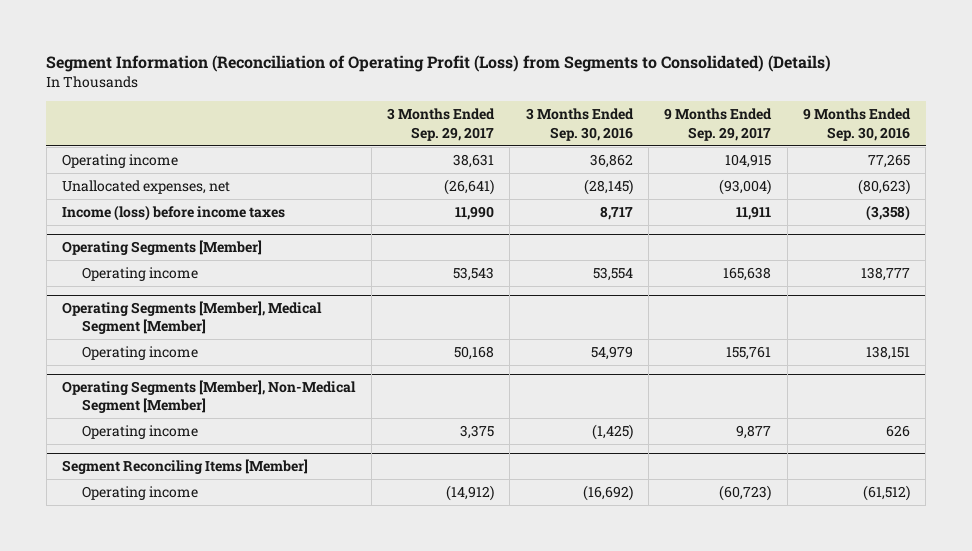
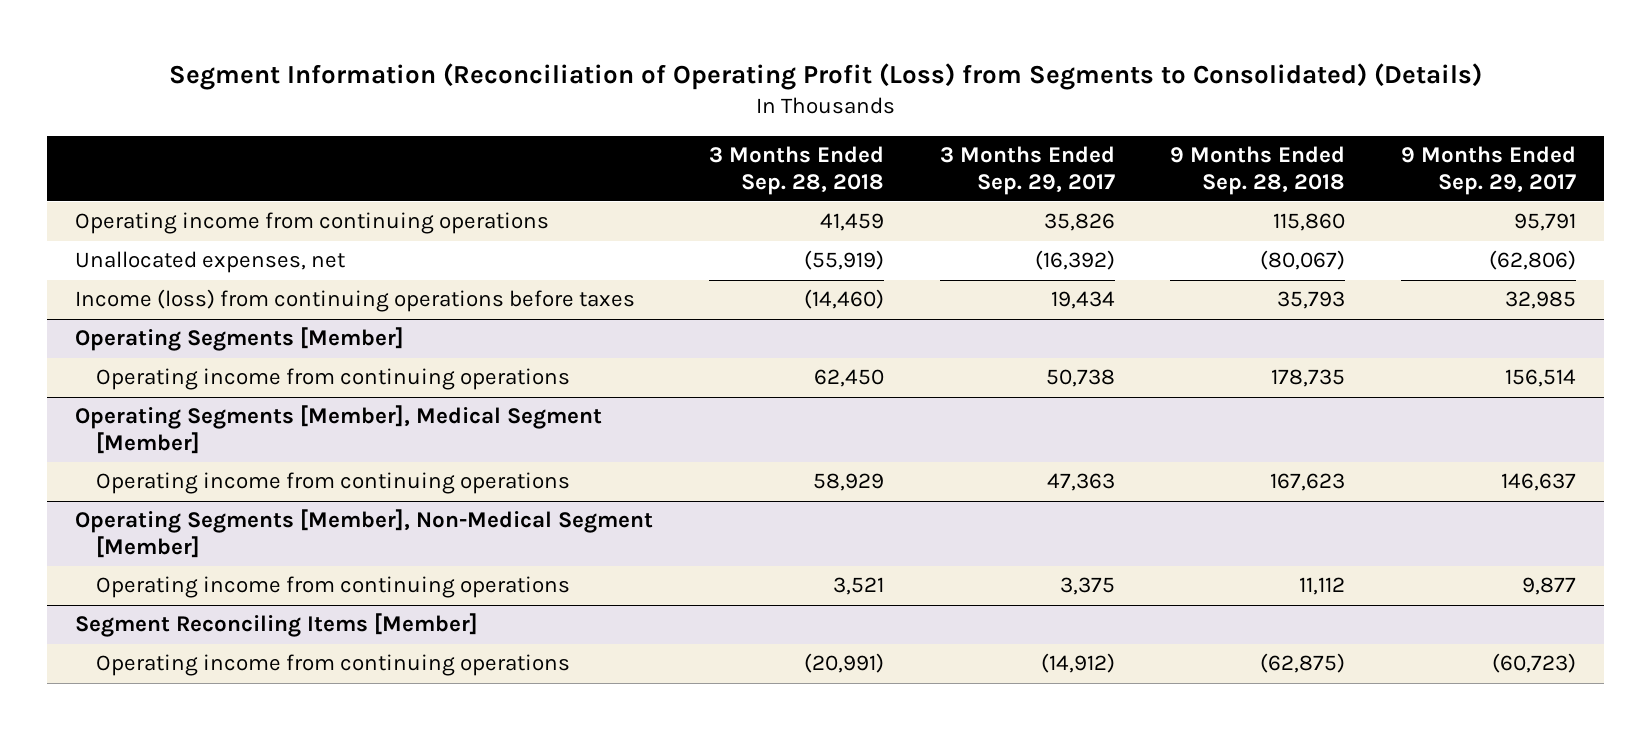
[525,108,634,141] 3 Months Ended Sep. 30, 2016 -> none
[803,108,912,141] 9 Months Ended Sep. 30, 2016 -> none
none -> [708,146,884,195] 3 Months Ended Sep. 28, 2018
none -> [1170,146,1346,195] 9 Months Ended Sep. 28, 2018
[62,154,179,169] Operating income -> [75,212,550,235] Operating income from continuing operations
[452,154,494,169] 38,631 -> [1043,213,1115,232] 35,826
[725,154,772,169] 104,915 -> [1514,213,1577,232] 95,791
[443,179,494,196] (26,641) -> [1034,250,1115,271] (16,392)
[719,179,772,196] (93,004) -> [1489,250,1577,271] (62,806)
[62,205,286,222] Income (loss) before income taxes -> [75,289,636,313] Income (loss) from continuing operations before taxes
[454,206,494,221] 11,990 -> [1050,291,1115,310] 19,434
[736,206,772,221] 11,911 -> [1505,291,1577,310] 32,985
[82,267,199,282] Operating income -> [95,368,570,391] Operating income from continuing operations
[452,267,494,282] 53,543 -> [1045,369,1115,388] 50,738
[723,267,772,282] 165,638 -> [1505,369,1577,388] 156,514
[82,346,199,361] Operating income -> [95,472,570,495] Operating income from continuing operations
[453,346,494,361] 50,168 -> [1046,473,1115,492] 47,363
[726,346,772,361] 155,761 -> [1501,473,1577,492] 146,637
[82,425,199,440] Operating income -> [95,576,570,599] Operating income from continuing operations
[82,486,199,501] Operating income -> [95,654,570,677] Operating income from continuing operations

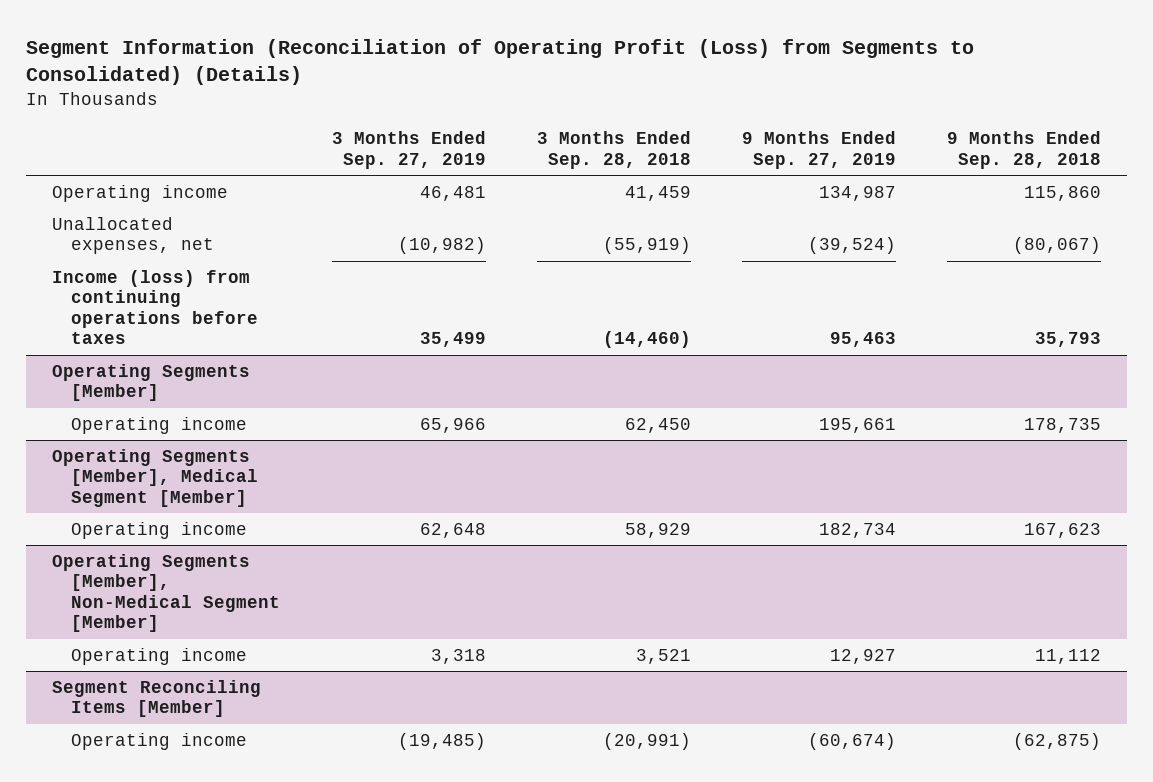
[939,146,1115,195] 3 Months Ended Sep. 29, 2017 -> none
[1401,146,1577,195] 9 Months Ended Sep. 29, 2017 -> none
none -> [331,131,486,169] 3 Months Ended Sep. 27, 2019
none -> [742,131,897,169] 9 Months Ended Sep. 27, 2019
[75,212,550,235] Operating income from continuing operations -> [51,184,228,202] Operating income
[95,368,570,391] Operating income from continuing operations -> [71,416,248,434] Operating income
[95,472,570,495] Operating income from continuing operations -> [71,521,248,539] Operating income
[95,576,570,599] Operating income from continuing operations -> [71,647,248,665] Operating income
[95,654,570,677] Operating income from continuing operations -> [71,732,248,750] Operating income

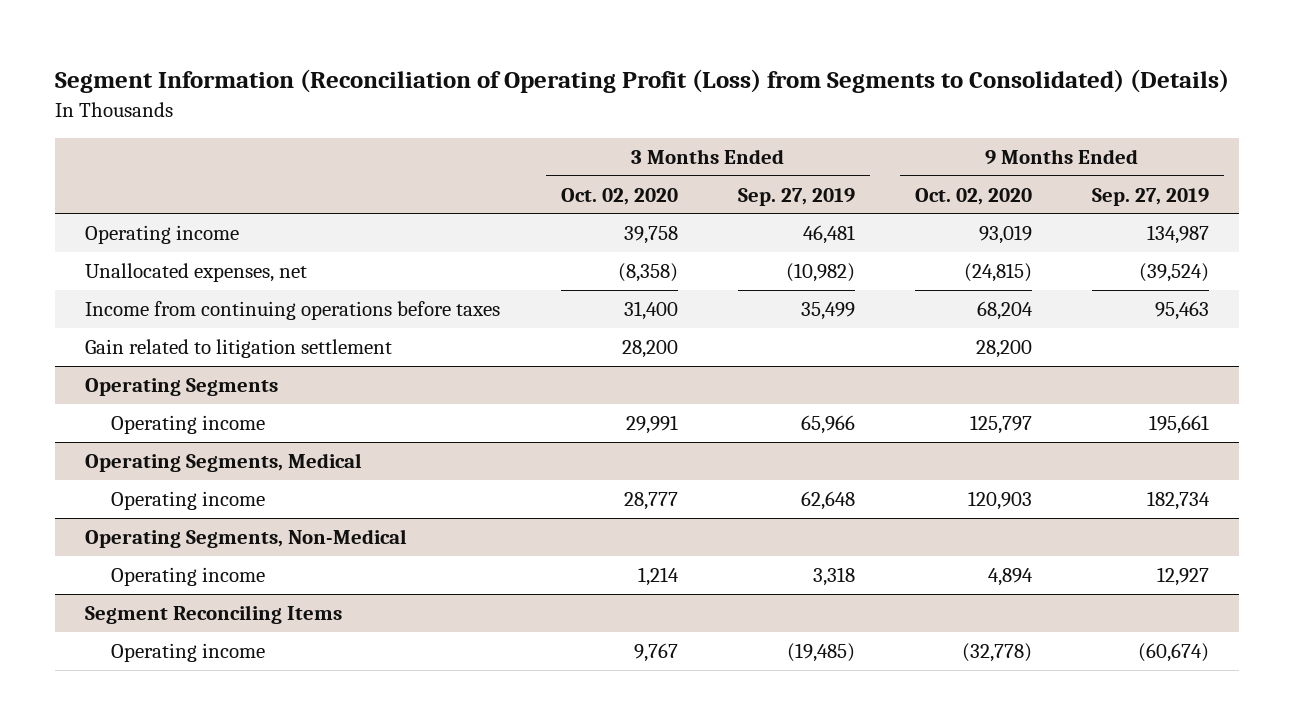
[536,131,691,169] 3 Months Ended Sep. 28, 2018 -> none
[947,131,1102,169] 9 Months Ended Sep. 28, 2018 -> none
none -> [560,187,678,205] Oct. 02, 2020
none -> [915,187,1033,205] Oct. 02, 2020
[51,269,259,345] Income (loss) from continuing operations before taxes -> [85,301,501,321] Income from continuing operations before taxes
none -> [85,339,393,359] Gain related to litigation settlement
[51,363,250,402] Operating Segments [Member] -> [85,378,279,397] Operating Segments
[51,448,259,507] Operating Segments [Member], Medical Segment [Member] -> [85,453,363,473] Operating Segments, Medical
[51,553,281,633] Operating Segments [Member], Non-Medical Segment [Member] -> [85,529,408,549] Operating Segments, Non-Medical
[51,679,261,718] Segment Reconciling Items [Member] -> [85,605,343,625] Segment Reconciling Items

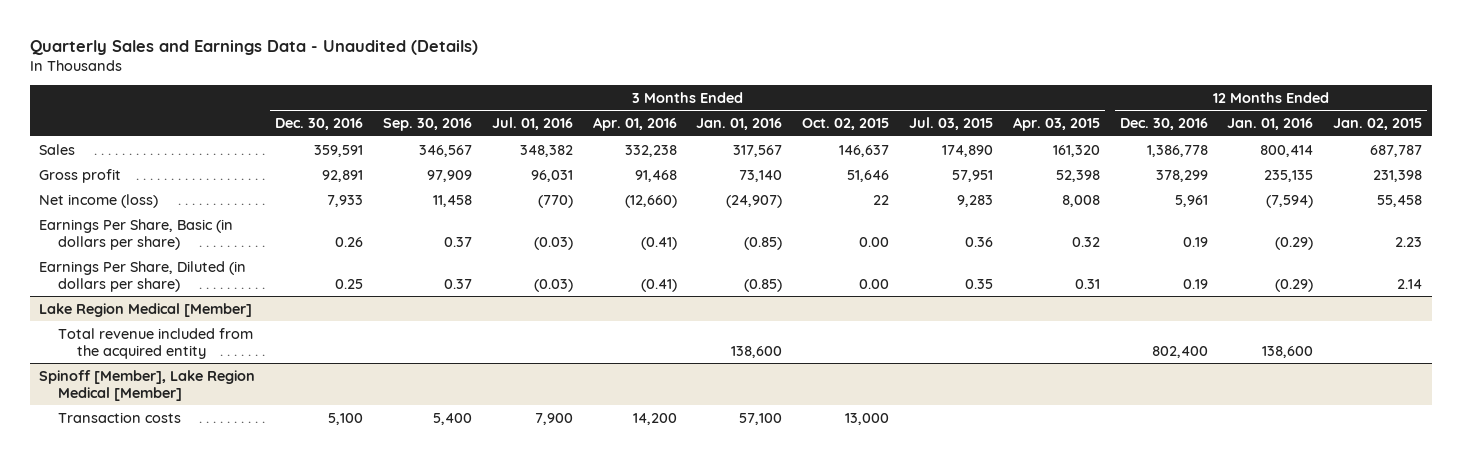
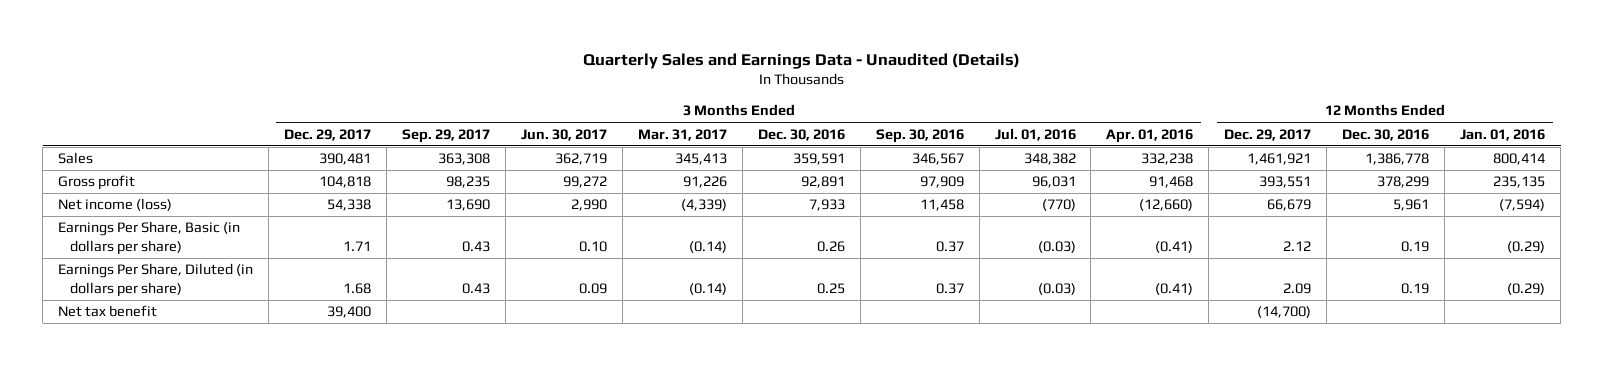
[696,118,783,131] Jan. 01, 2016 -> none
[802,118,890,131] Oct. 02, 2015 -> none
[909,117,994,131] Jul. 03, 2015 -> none
[1012,117,1100,132] Apr. 03, 2015 -> none
[1333,118,1423,131] Jan. 02, 2015 -> none
none -> [283,128,371,141] Dec. 29, 2017
none -> [401,128,490,143] Sep. 29, 2017
none -> [520,128,607,141] Jun. 30, 2017
none -> [637,128,727,141] Mar. 31, 2017
none -> [1224,128,1312,141] Dec. 29, 2017
[39,302,253,317] Lake Region Medical [Member] -> none
[58,327,254,359] Total revenue included from the acquired entity -> none
[39,369,256,401] Spinoff [Member], Lake Region Medical [Member] -> none
[58,411,182,423] Transaction costs -> none
none -> [58,305,158,318] Net tax benefit

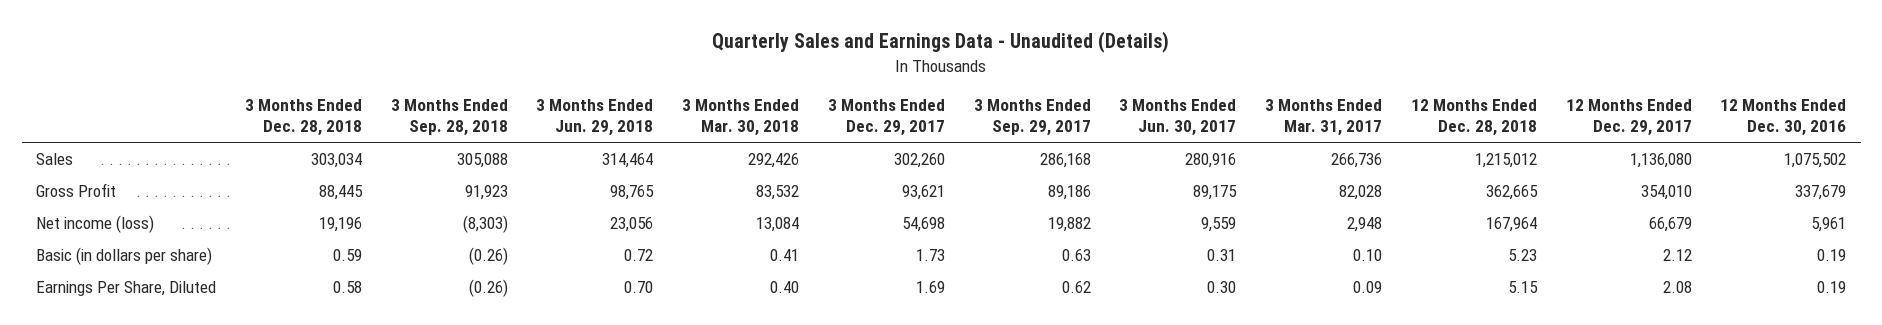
[757,128,845,141] Dec. 30, 2016 -> none
[875,128,964,143] Sep. 30, 2016 -> none
[994,127,1076,141] Jul. 01, 2016 -> none
[1106,128,1194,143] Apr. 01, 2016 -> none
[1460,128,1546,141] Jan. 01, 2016 -> none
none -> [244,98,362,137] 3 Months Ended Dec. 28, 2018
none -> [390,98,508,137] 3 Months Ended Sep. 28, 2018
none -> [536,98,654,137] 3 Months Ended Jun. 29, 2018
none -> [682,98,800,137] 3 Months Ended Mar. 30, 2018
none -> [1410,98,1537,137] 12 Months Ended Dec. 28, 2018
[58,305,158,318] Net tax benefit -> none
[318,153,371,166] 390,481 -> [893,153,945,169] 302,260
[437,153,490,166] 363,308 -> [1039,153,1091,169] 286,168
[554,153,607,166] 362,719 -> [1185,153,1237,169] 280,916
[674,153,727,166] 345,413 -> [1331,153,1383,169] 266,736
[1247,153,1312,166] 1,461,921 -> [1629,153,1692,169] 1,136,080
[1365,153,1430,166] 1,386,778 -> [1784,153,1847,169] 1,075,502
[58,175,136,191] Gross profit -> [36,183,117,198] Gross Profit
[318,176,371,189] 104,818 -> [901,185,945,201] 93,621
[445,176,490,189] 98,235 -> [1047,185,1091,201] 89,186
[562,176,607,189] 99,272 -> [1193,185,1238,201] 89,175
[682,176,727,189] 91,226 -> [1339,185,1383,201] 82,028
[1259,176,1312,189] 393,551 -> [1640,185,1692,201] 354,010
[1377,176,1430,189] 378,299 -> [1795,185,1847,201] 337,679
[326,199,371,212] 54,338 -> [901,217,945,233] 54,698
[445,199,490,212] 13,690 -> [1047,217,1091,233] 19,882
[570,199,607,212] 2,990 -> [1201,217,1237,233] 9,559
[680,199,727,212] (4,339) -> [1347,217,1383,233] 2,948
[58,221,241,255] Earnings Per Share, Basic (in dollars per share) -> [36,247,213,266] Basic (in dollars per share)
[342,240,371,251] 1.71 -> [915,249,945,262] 1.73
[461,240,490,252] 0.43 -> [1061,249,1091,262] 0.63
[578,240,607,252] 0.10 -> [1207,249,1237,262] 0.31
[688,240,727,253] (0.14) -> [1353,249,1383,262] 0.10
[58,263,254,297] Earnings Per Share, Diluted (in dollars per share) -> [36,281,217,297] Earnings Per Share, Diluted
[342,282,371,294] 1.68 -> [915,281,945,294] 1.69
[461,282,490,294] 0.43 -> [1061,281,1091,294] 0.62
[578,282,607,294] 0.09 -> [1207,281,1237,294] 0.30
[688,282,727,295] (0.14) -> [1353,281,1383,294] 0.09
[1283,282,1312,294] 2.09 -> [1662,281,1692,294] 2.08

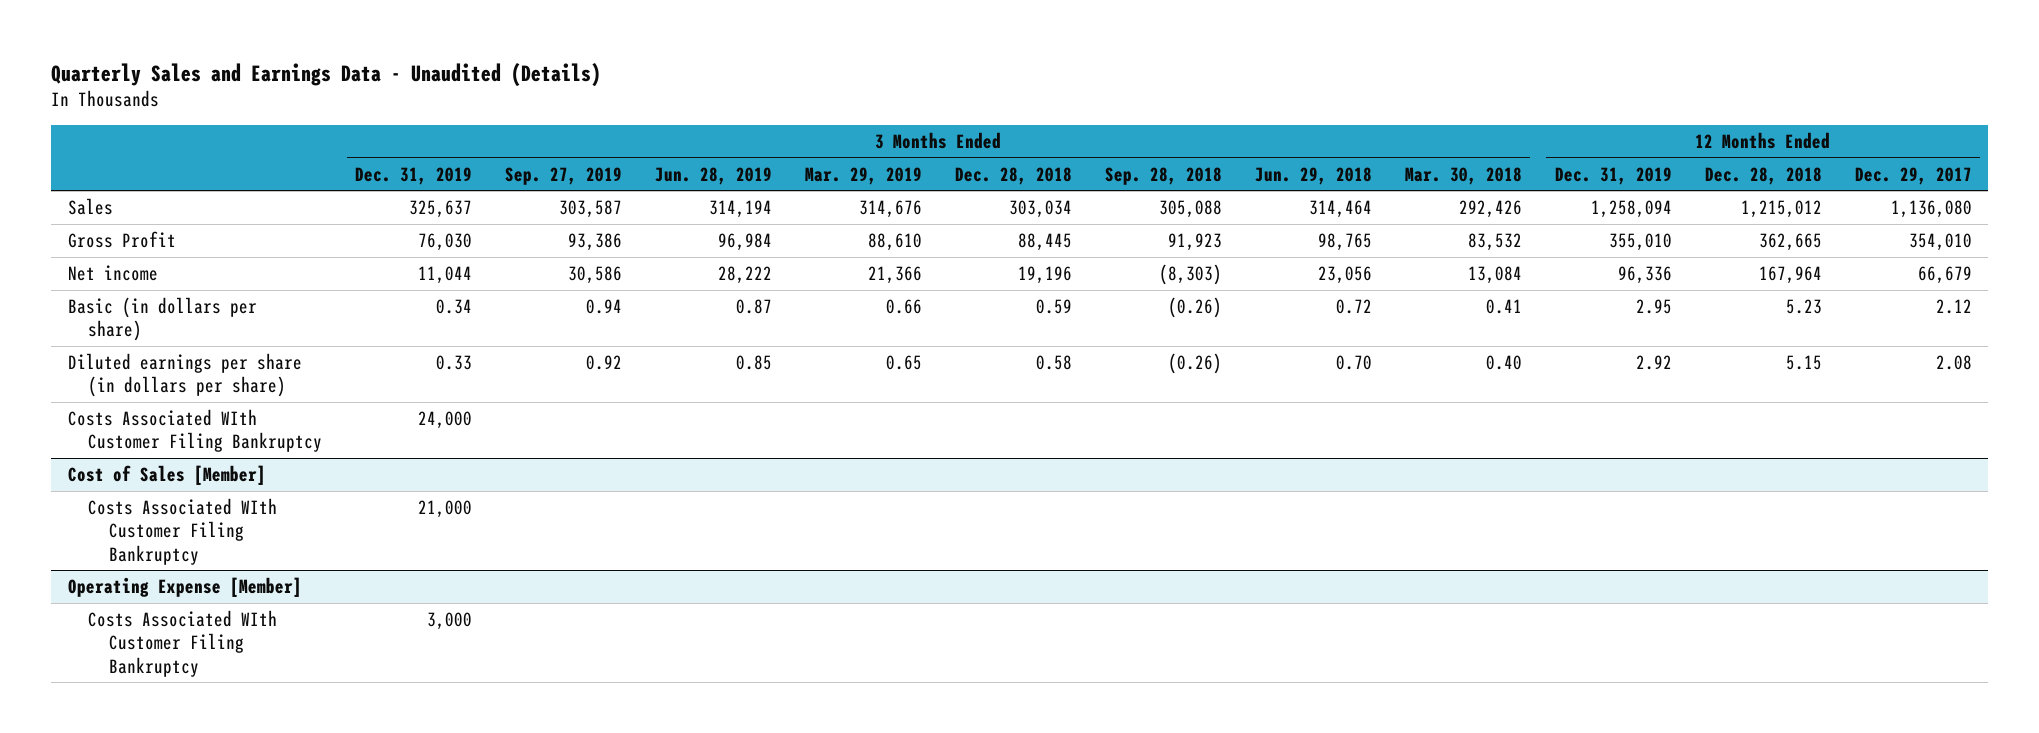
[827,98,945,137] 3 Months Ended Dec. 29, 2017 -> none
[973,98,1091,137] 3 Months Ended Sep. 29, 2017 -> none
[1119,98,1237,137] 3 Months Ended Jun. 30, 2017 -> none
[1265,98,1383,137] 3 Months Ended Mar. 31, 2017 -> none
[1720,98,1847,137] 12 Months Ended Dec. 30, 2016 -> none
none -> [355,166,473,185] Dec. 31, 2019
none -> [505,166,623,185] Sep. 27, 2019
none -> [654,166,772,185] Jun. 28, 2019
none -> [804,166,922,185] Mar. 29, 2019
none -> [1554,166,1672,185] Dec. 31, 2019
[36,215,155,234] Net income (loss) -> [67,264,158,281] Net income
[36,281,217,297] Earnings Per Share, Diluted -> [67,352,302,398] Diluted earnings per share (in dollars per share)
none -> [67,408,323,453] Costs Associated WIth Customer Filing Bankruptcy
none -> [67,464,266,485] Cost of Sales [Member]
none -> [88,497,278,565] Costs Associated WIth Customer Filing Bankruptcy
none -> [67,576,302,597] Operating Expense [Member]
none -> [88,609,278,677] Costs Associated WIth Customer Filing Bankruptcy

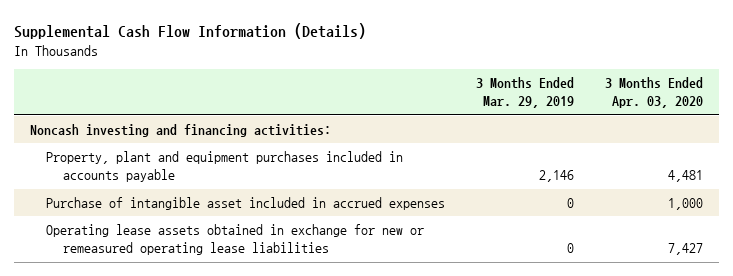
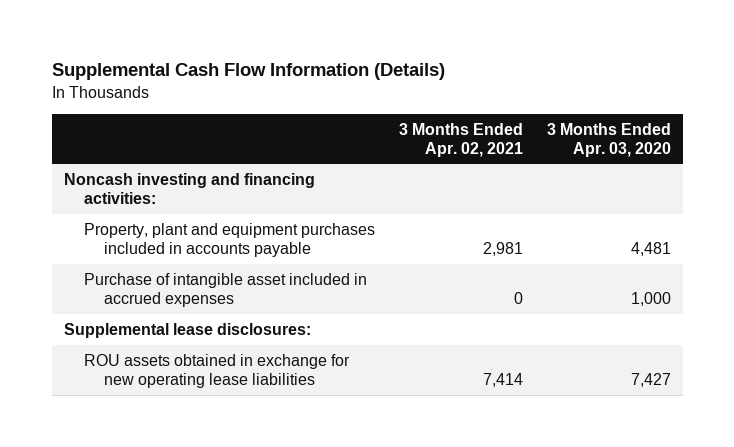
[476,77,575,109] 3 Months Ended Mar. 29, 2019 -> none
none -> [398,122,523,157] 3 Months Ended Apr. 02, 2021
none -> [63,322,311,338] Supplemental lease disclosures:
[46,224,425,256] Operating lease assets obtained in exchange for new or remeasured operating lease liabilities -> [83,353,350,388] ROU assets obtained in exchange for new operating lease liabilities

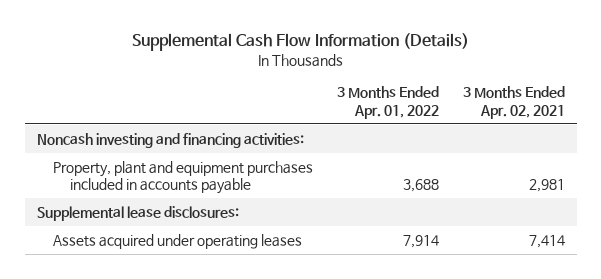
[546,122,671,157] 3 Months Ended Apr. 03, 2020 -> none
none -> [337,86,440,119] 3 Months Ended Apr. 01, 2022
[83,272,367,307] Purchase of intangible asset included in accrued expenses -> none
[83,353,350,388] ROU assets obtained in exchange for new operating lease liabilities -> [53,233,303,249] Assets acquired under operating leases

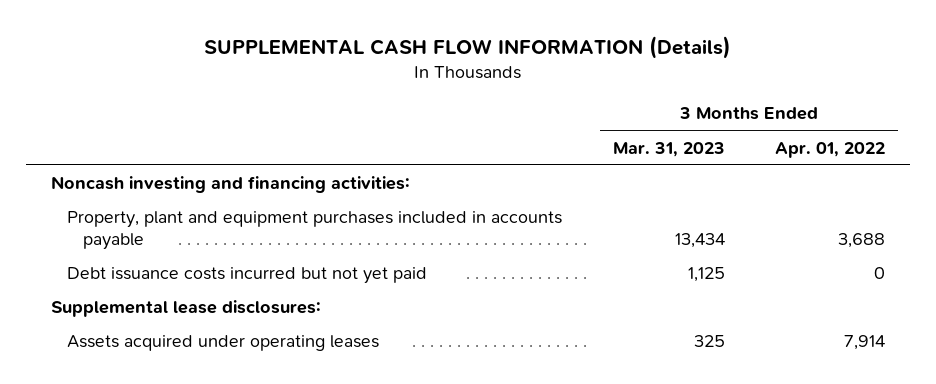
[131,33,469,52] Supplemental Cash Flow Information (Details) -> [203,35,731,59] SUPPLEMENTAL CASH FLOW INFORMATION (Details)
[462,86,565,119] 3 Months Ended Apr. 02, 2021 -> none
none -> [612,141,725,157] Mar. 31, 2023
none -> [67,267,428,285] Debt issuance costs incurred but not yet paid

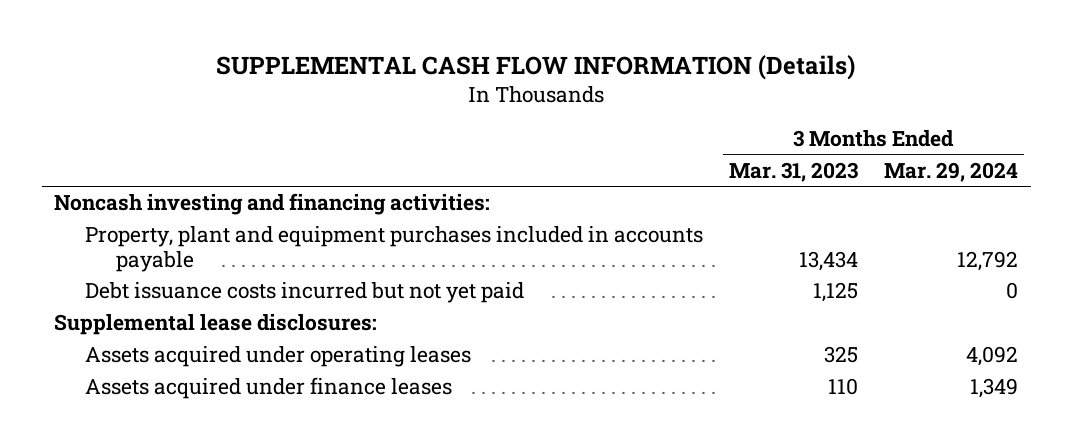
[774,141,885,158] Apr. 01, 2022 -> none
none -> [883,162,1018,183] Mar. 29, 2024
none -> [85,377,453,400] Assets acquired under finance leases

